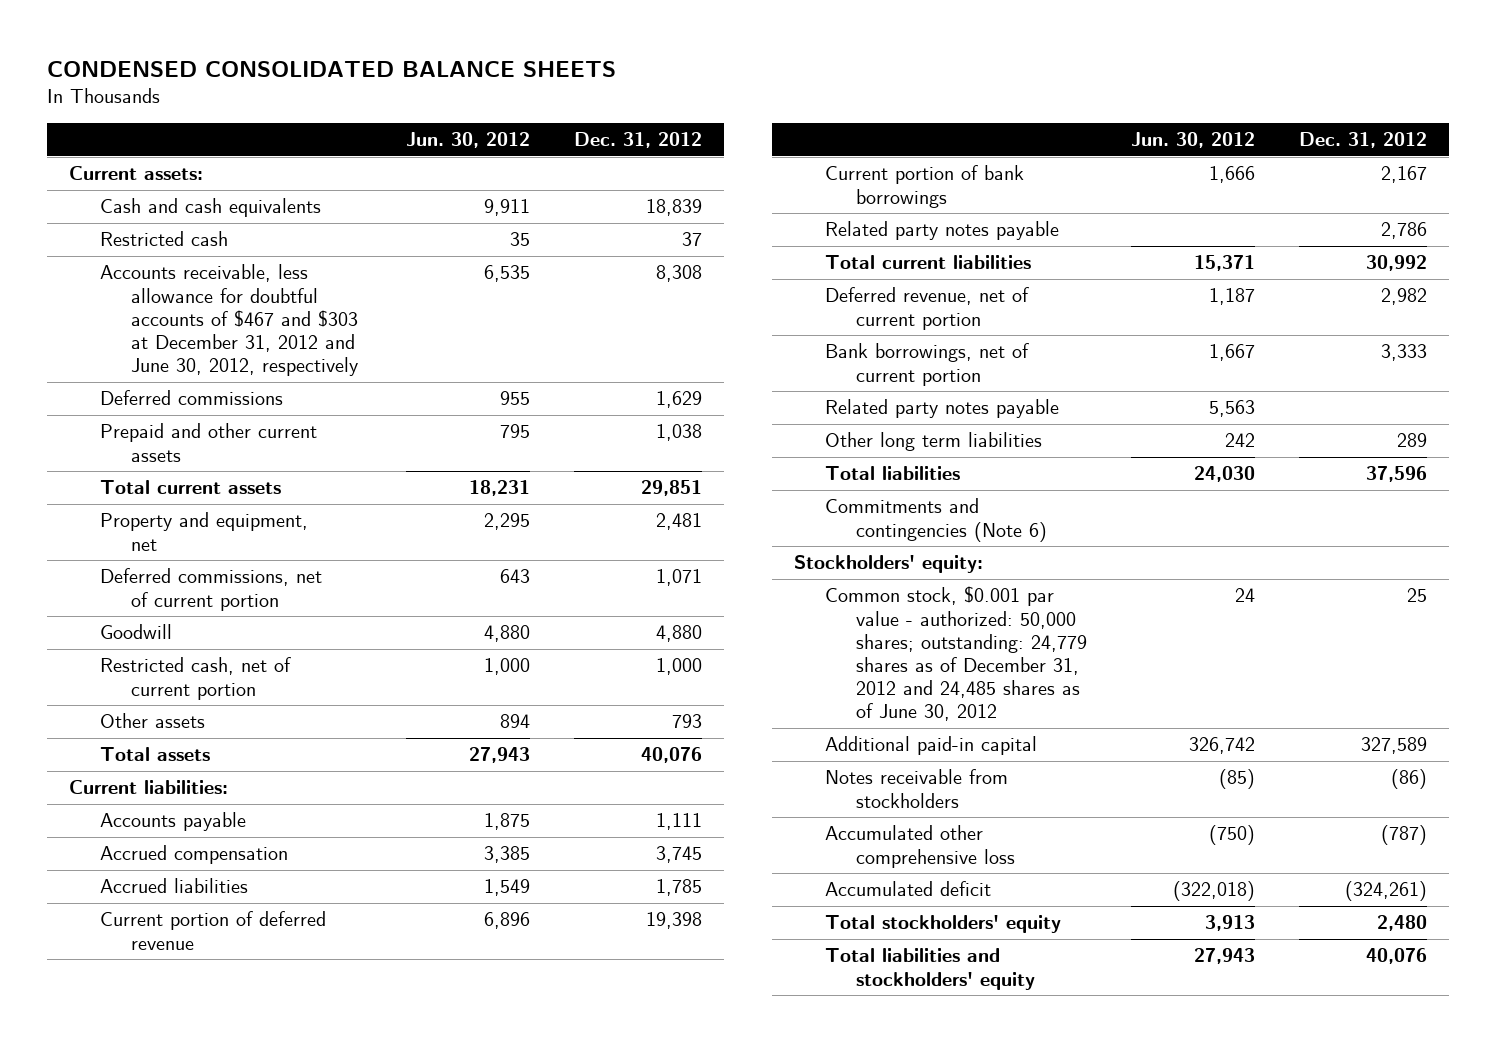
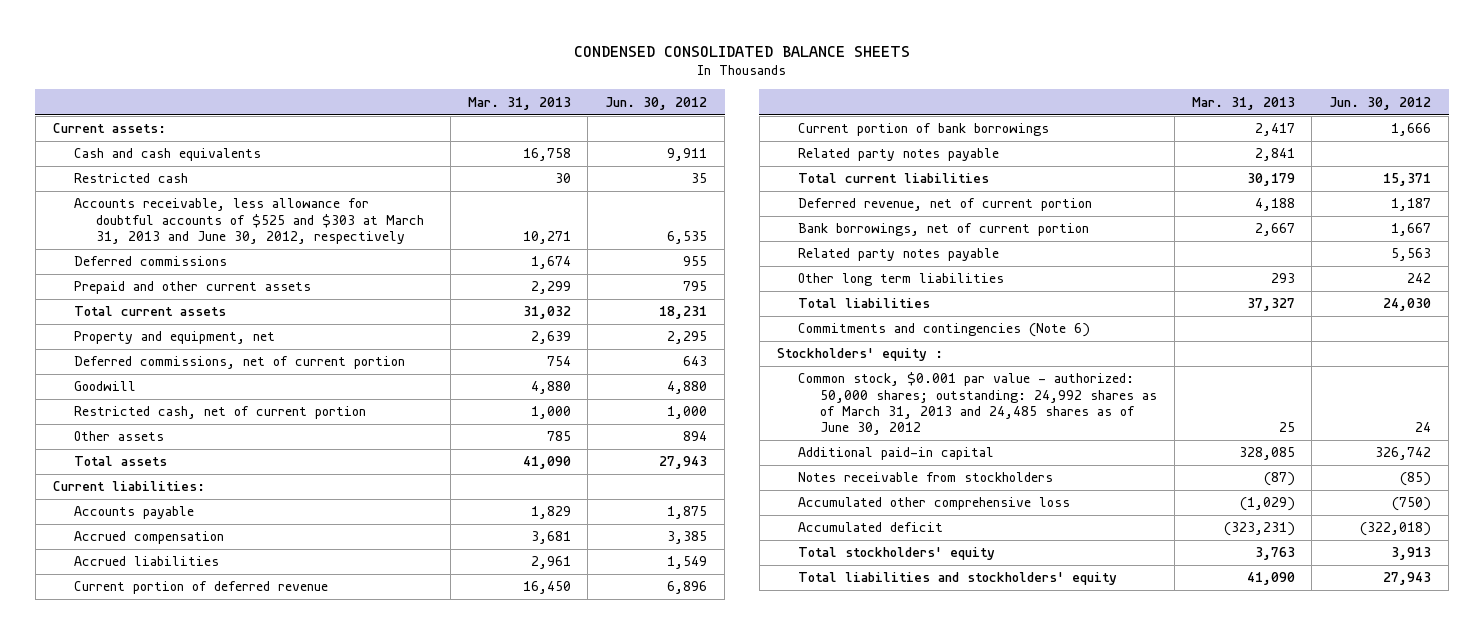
[573,131,702,148] Dec. 31, 2012 -> none
none -> [467,96,571,110] Mar. 31, 2013
[99,264,358,377] Accounts receivable, less allowance for doubtful accounts of $467 and $303 at December 31, 2012 and June 30, 2012, respectively -> [74,198,424,244] Accounts receivable, less allowance for doubtful accounts of $525 and $303 at March 31, 2013 and June 30, 2012, respectively
[794,555,984,574] Stockholders' equity: -> [776,348,943,362] Stockholders' equity :
[825,586,1088,722] Common stock, $0.001 par value - authorized: 50,000 shares; outstanding: 24,779 shares as of December 31, 2012 and 24,485 shares as of June 30, 2012 -> [798,372,1157,435] Common stock, $0.001 par value - authorized: 50,000 shares; outstanding: 24,992 shares as of March 31, 2013 and 24,485 shares as of June 30, 2012

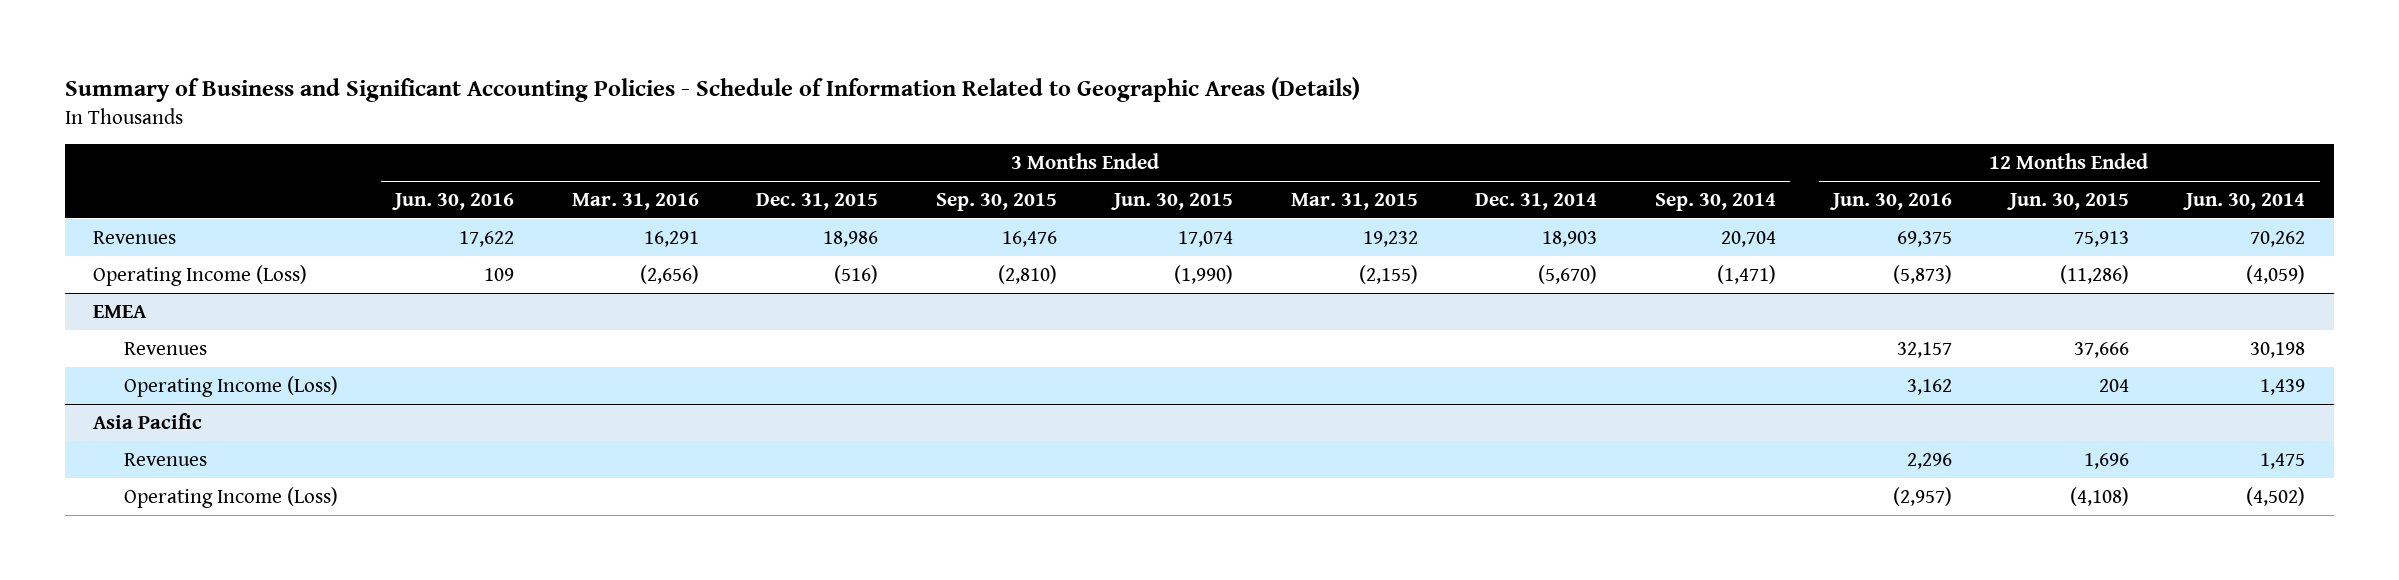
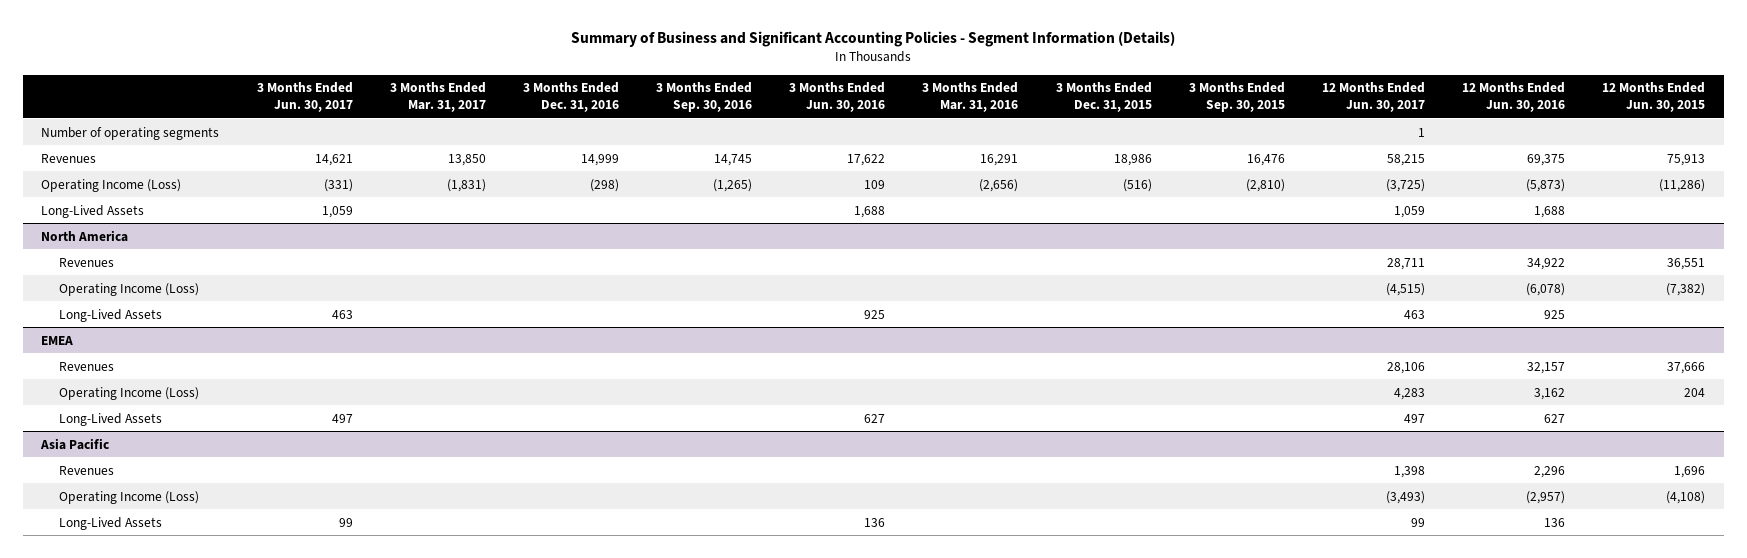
[64,77,1360,103] Summary of Business and Significant Accounting Policies - Schedule of Information Related to Geographic Areas (Details) -> [571,31,1176,48] Summary of Business and Significant Accounting Policies - Segment Information (Details)
[1111,192,1234,210] Jun. 30, 2015 -> none
[1290,192,1418,210] Mar. 31, 2015 -> none
[1475,192,1598,210] Dec. 31, 2014 -> none
[1654,192,1776,211] Sep. 30, 2014 -> none
[2183,192,2306,210] Jun. 30, 2014 -> none
none -> [256,82,353,113] 3 Months Ended Jun. 30, 2017
none -> [389,82,486,113] 3 Months Ended Mar. 31, 2017
none -> [522,82,619,113] 3 Months Ended Dec. 31, 2016
none -> [656,82,753,113] 3 Months Ended Sep. 30, 2016
none -> [1321,82,1425,113] 12 Months Ended Jun. 30, 2017
none -> [41,126,220,140] Number of operating segments
none -> [41,204,145,218] Long-Lived Assets
none -> [41,229,129,242] North America
none -> [58,257,114,267] Revenues
none -> [58,282,199,296] Operating Income (Loss)
none -> [58,308,162,322] Long-Lived Assets
none -> [58,412,162,426] Long-Lived Assets
none -> [58,516,162,530] Long-Lived Assets

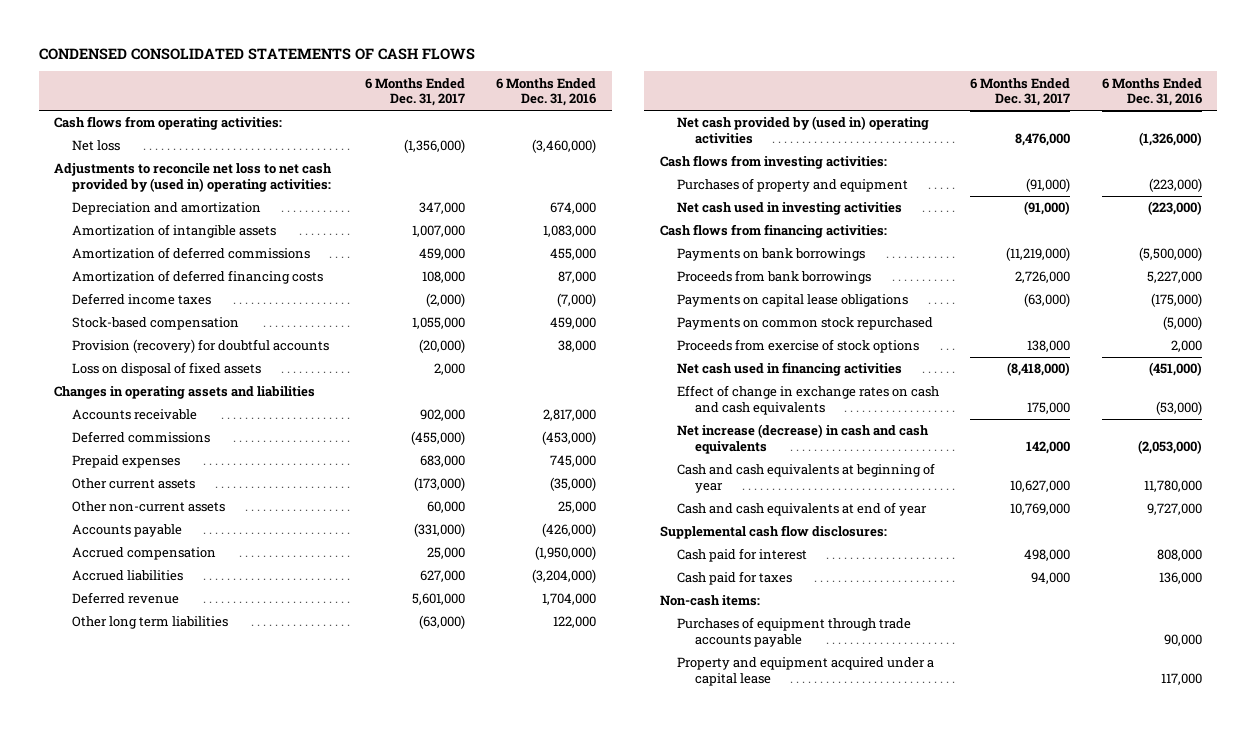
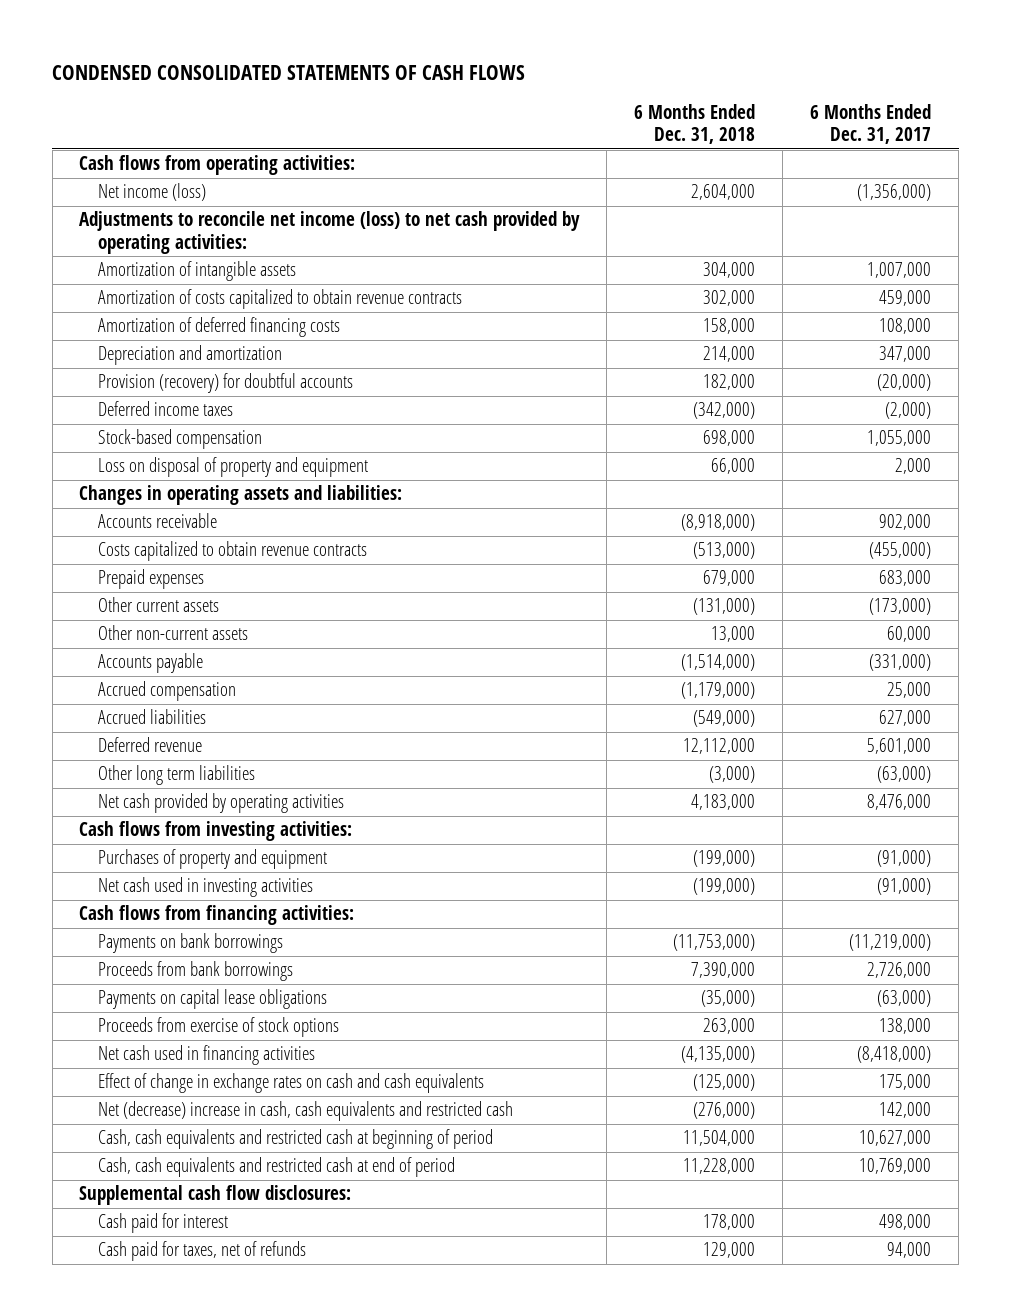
[496,77,597,107] 6 Months Ended Dec. 31, 2016 -> none
none -> [634,104,756,145] 6 Months Ended Dec. 31, 2018
[71,140,120,152] Net loss -> [97,183,206,202] Net income (loss)
[54,163,333,192] Adjustments to reconcile net loss to net cash provided by (used in) operating activities: -> [79,211,581,254] Adjustments to reconcile net income (loss) to net cash provided by operating activities:
[71,247,310,260] Amortization of deferred commissions -> [97,289,462,310] Amortization of costs capitalized to obtain revenue contracts
[71,202,261,216] Depreciation and amortization -> [97,345,282,366] Depreciation and amortization
[71,339,329,354] Provision (recovery) for doubtful accounts -> [97,373,353,394] Provision (recovery) for doubtful accounts
[71,362,261,377] Loss on disposal of fixed assets -> [97,457,368,478] Loss on disposal of property and equipment
[54,386,316,400] Changes in operating assets and liabilities -> [79,485,403,506] Changes in operating assets and liabilities:
[71,431,210,444] Deferred commissions -> [97,541,367,562] Costs capitalized to obtain revenue contracts
[677,116,930,144] Net cash provided by (used in) operating activities -> [97,793,344,814] Net cash provided by operating activities
[677,317,934,331] Payments on common stock repurchased -> none
[677,424,930,454] Net increase (decrease) in cash and cash equivalents -> [97,1101,513,1122] Net (decrease) increase in cash, cash equivalents and restricted cash
[677,463,936,493] Cash and cash equivalents at beginning of year -> [97,1129,493,1150] Cash, cash equivalents and restricted cash at beginning of period
[677,502,928,517] Cash and cash equivalents at end of year -> [97,1157,455,1178] Cash, cash equivalents and restricted cash at end of period
[659,595,760,607] Non-cash items: -> none
[677,617,912,647] Purchases of equipment through trade accounts payable -> none
[677,657,935,686] Property and equipment acquired under a capital lease -> none
[677,571,793,586] Cash paid for taxes -> [97,1241,306,1262] Cash paid for taxes, net of refunds

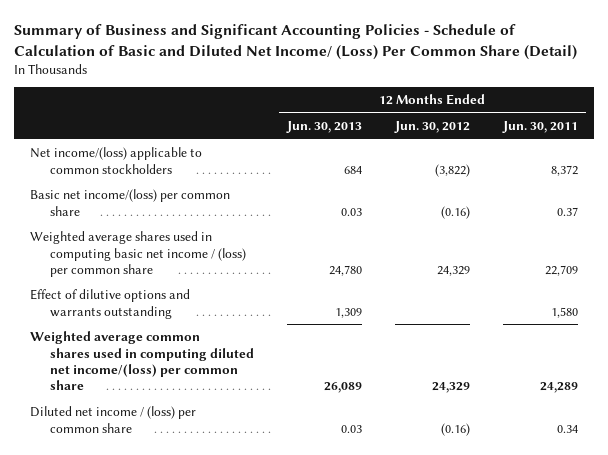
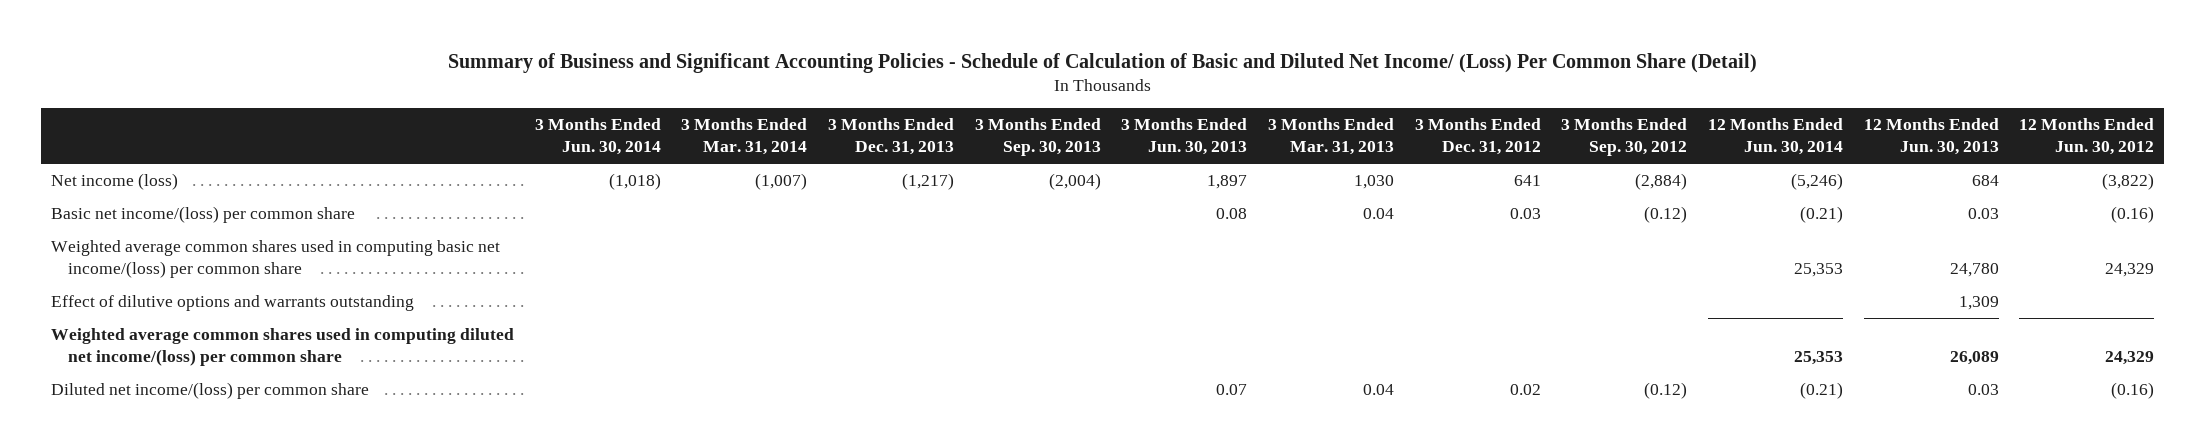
[501,121,578,134] Jun. 30, 2011 -> none
none -> [534,118,661,156] 3 Months Ended Jun. 30, 2014
none -> [681,118,808,156] 3 Months Ended Mar. 31, 2014
none -> [828,118,955,156] 3 Months Ended Dec. 31, 2013
none -> [974,118,1101,157] 3 Months Ended Sep. 30, 2013
none -> [1121,118,1248,156] 3 Months Ended Jun. 30, 2013
none -> [1267,118,1394,156] 3 Months Ended Mar. 31, 2013
none -> [1414,118,1541,156] 3 Months Ended Dec. 31, 2012
none -> [1561,118,1688,157] 3 Months Ended Sep. 30, 2012
none -> [1707,118,1843,156] 12 Months Ended Jun. 30, 2014
[30,147,203,174] Net income/(loss) applicable to common stockholders -> [51,173,179,191] Net income (loss)
[30,231,247,277] Weighted average shares used in computing basic net income / (loss) per common share -> [51,240,501,279] Weighted average common shares used in computing basic net income/(loss) per common share
[30,406,197,433] Diluted net income / (loss) per common share -> [51,382,370,400] Diluted net income/(loss) per common share

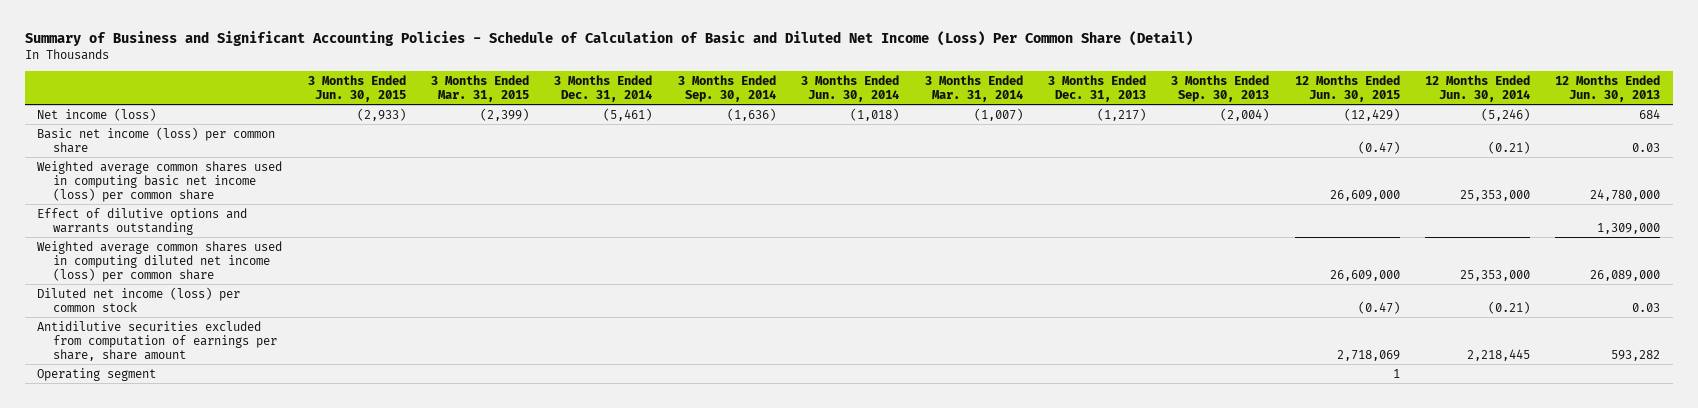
[447,52,1757,73] Summary of Business and Significant Accounting Policies - Schedule of Calculation of Basic and Diluted Net Income/ (Loss) Per Common Share (Detail) -> [24,31,1193,47] Summary of Business and Significant Accounting Policies - Schedule of Calculation of Basic and Diluted Net Income (Loss) Per Common Share (Detail)
[1121,118,1248,156] 3 Months Ended Jun. 30, 2013 -> none
[1267,118,1394,156] 3 Months Ended Mar. 31, 2013 -> none
[1414,118,1541,156] 3 Months Ended Dec. 31, 2012 -> none
[1561,118,1688,157] 3 Months Ended Sep. 30, 2012 -> none
[2019,118,2155,156] 12 Months Ended Jun. 30, 2012 -> none
none -> [307,74,406,102] 3 Months Ended Jun. 30, 2015
none -> [431,74,530,102] 3 Months Ended Mar. 31, 2015
none -> [554,74,653,102] 3 Months Ended Dec. 31, 2014
none -> [677,74,776,102] 3 Months Ended Sep. 30, 2014
none -> [1294,74,1400,102] 12 Months Ended Jun. 30, 2015
[51,206,356,224] Basic net income/(loss) per common share -> [37,126,276,153] Basic net income (loss) per common share
[51,240,501,279] Weighted average common shares used in computing basic net income/(loss) per common share -> [37,160,283,202] Weighted average common shares used in computing basic net income (loss) per common share
[1793,263,1843,278] 25,353 -> [1460,189,1531,201] 25,353,000
[1949,263,1999,278] 24,780 -> [1590,188,1661,201] 24,780,000
[1958,296,1999,311] 1,309 -> [1597,222,1661,234] 1,309,000
[51,328,515,367] Weighted average common shares used in computing diluted net income/(loss) per common share -> [37,240,283,282] Weighted average common shares used in computing diluted net income (loss) per common share
[1793,351,1843,366] 25,353 -> [1460,269,1531,281] 25,353,000
[1949,351,1999,366] 26,089 -> [1590,269,1661,281] 26,089,000
[51,382,370,400] Diluted net income/(loss) per common share -> [37,286,241,312] Diluted net income (loss) per common stock
none -> [37,320,278,361] Antidilutive securities excluded from computation of earnings per share, share amount
none -> [37,367,157,381] Operating segment

